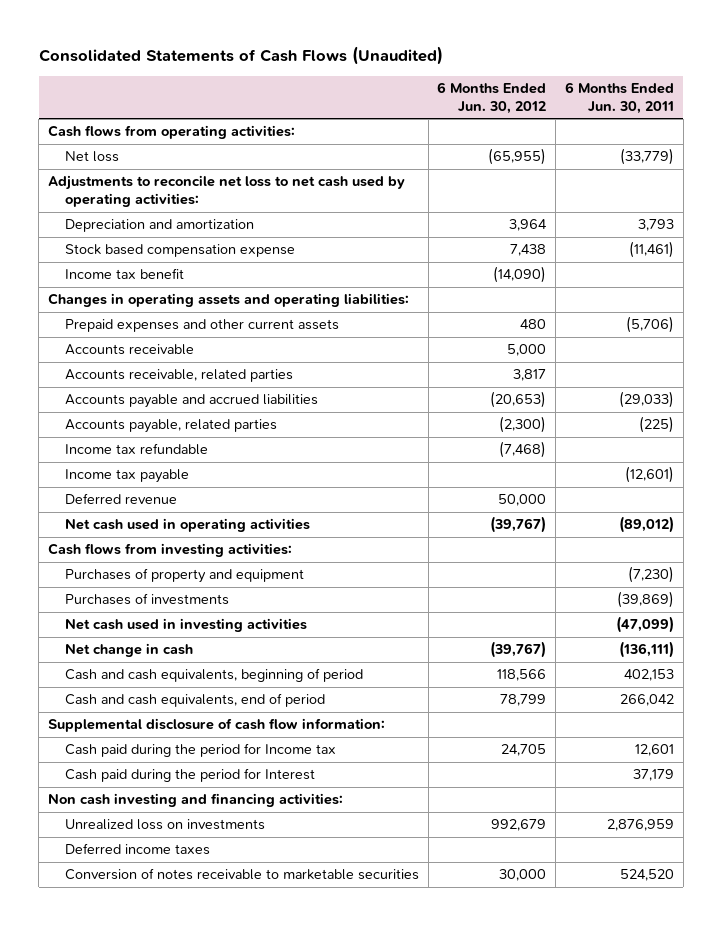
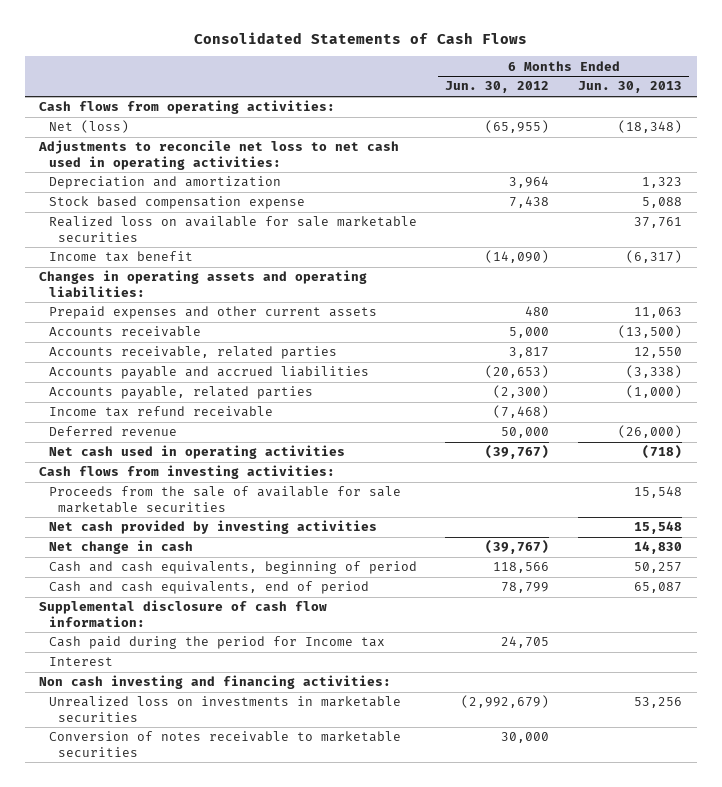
[38,46,443,66] Consolidated Statements of Cash Flows (Unaudited) -> [193,32,527,45] Consolidated Statements of Cash Flows
[564,82,674,114] 6 Months Ended Jun. 30, 2011 -> none
none -> [578,81,683,94] Jun. 30, 2013
[64,151,119,163] Net loss -> [48,120,129,134] Net (loss)
[48,175,406,207] Adjustments to reconcile net loss to net cash used by operating activities: -> [38,140,400,170] Adjustments to reconcile net loss to net cash used in operating activities:
none -> [48,216,417,242] Realized loss on available for sale marketable securities
[64,469,189,484] Income tax payable -> none
[64,443,208,456] Income tax refundable -> [48,406,273,418] Income tax refund receivable
[64,568,304,584] Purchases of property and equipment -> none
[64,593,229,606] Purchases of investments -> none
none -> [48,486,401,513] Proceeds from the sale of available for sale marketable securities
[64,618,307,633] Net cash used in investing activities -> [48,520,377,535] Net cash provided by investing activities
[64,768,315,783] Cash paid during the period for Interest -> [48,657,113,667] Interest
[64,843,210,856] Deferred income taxes -> none
[64,819,265,831] Unrealized loss on investments -> [48,696,401,722] Unrealized loss on investments in marketable securities
[491,819,547,832] 992,679 -> [461,695,550,709] (2,992,679)

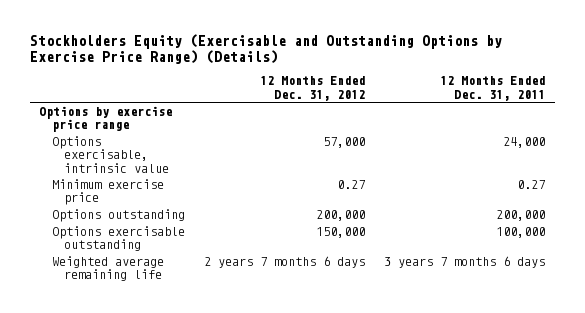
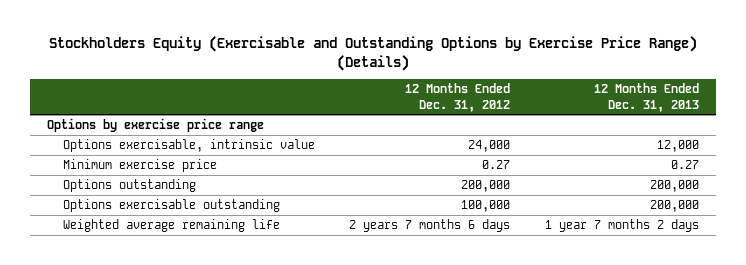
[440,76,546,101] 12 Months Ended Dec. 31, 2011 -> none
none -> [593,83,699,112] 12 Months Ended Dec. 31, 2013
[322,137,365,149] 57,000 -> [468,140,511,153] 24,000
[315,227,365,239] 150,000 -> [461,200,511,213] 100,000

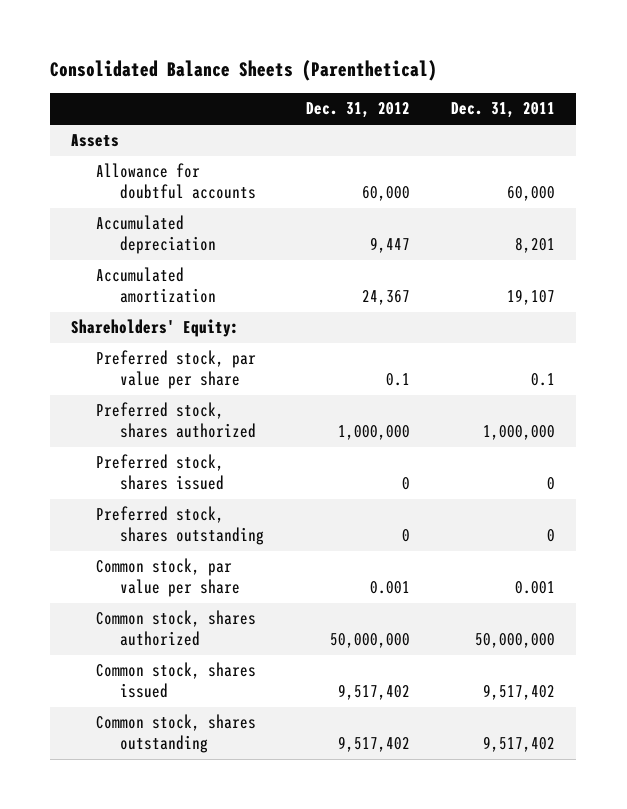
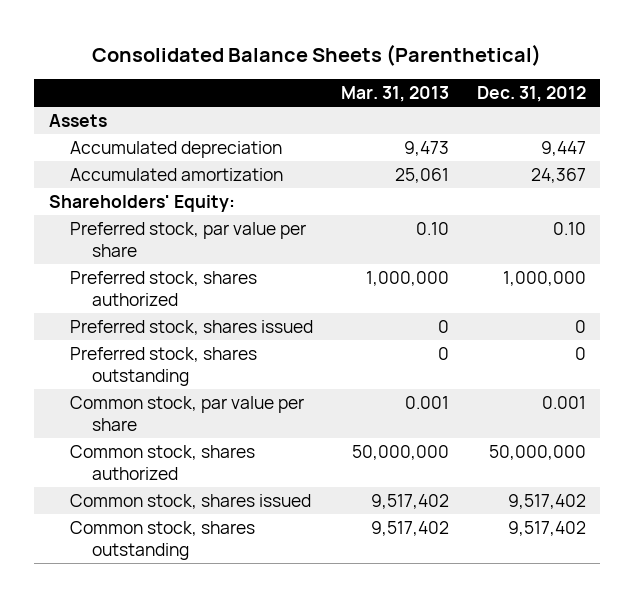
[451,102,556,119] Dec. 31, 2011 -> none
none -> [341,86,450,103] Mar. 31, 2013
[95,163,257,200] Allowance for doubtful accounts -> none
[385,373,410,387] 0.1 -> [553,221,587,235] 0.10

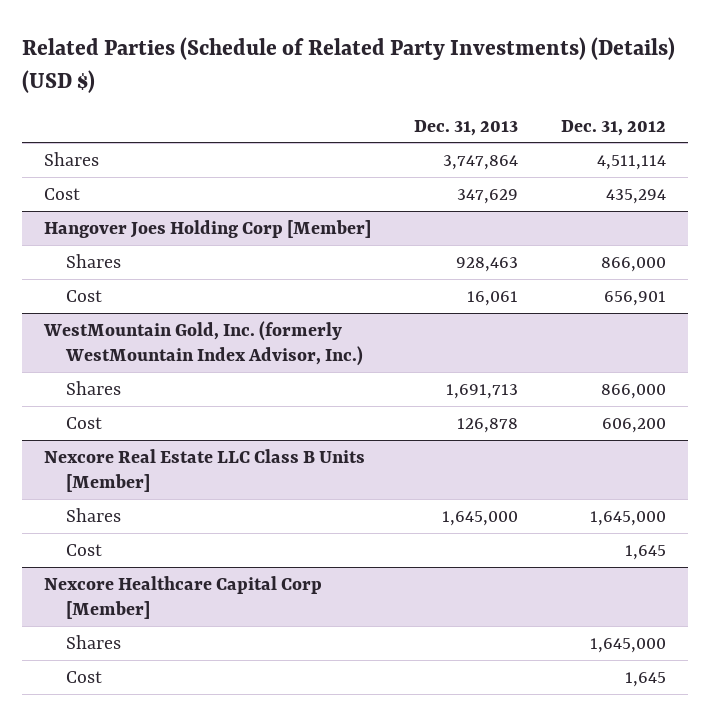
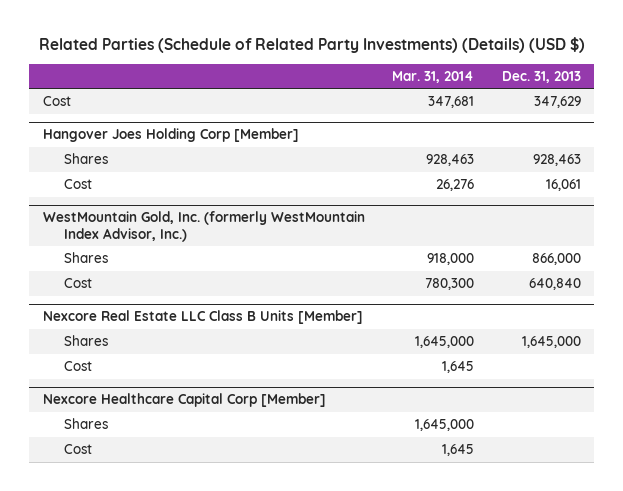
[561,119,667,136] Dec. 31, 2012 -> none
none -> [392,70,475,83] Mar. 31, 2014
[43,151,99,166] Shares -> none
[446,383,519,399] 1,691,713 -> [531,253,581,266] 866,000
[457,417,519,433] 126,878 -> [528,278,581,291] 640,840

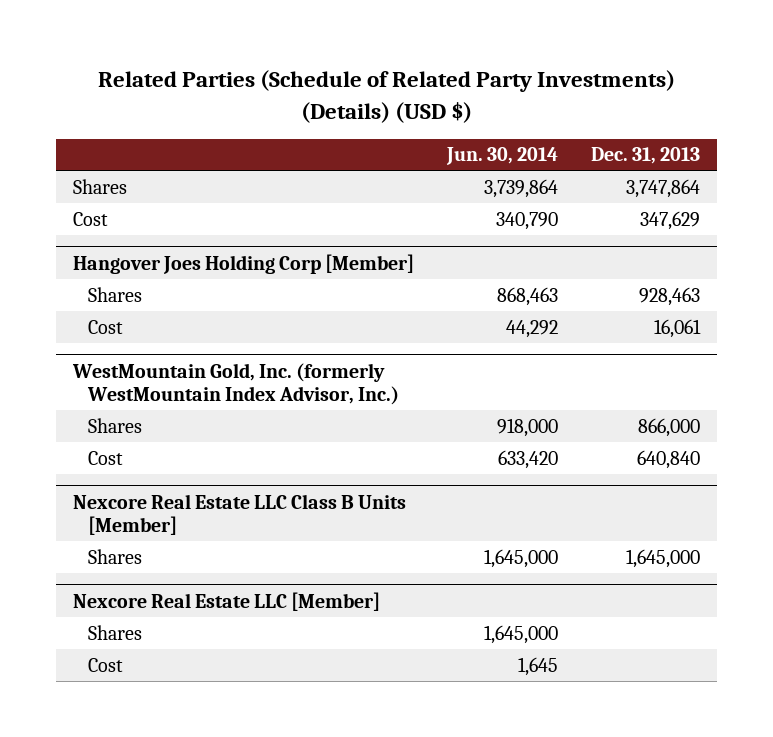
[392,70,475,83] Mar. 31, 2014 -> none
none -> [446,147,559,166] Jun. 30, 2014
none -> [72,178,127,194] Shares
[64,361,93,372] Cost -> none
[42,393,326,408] Nexcore Healthcare Capital Corp [Member] -> none
none -> [72,591,380,611] Nexcore Real Estate LLC [Member]

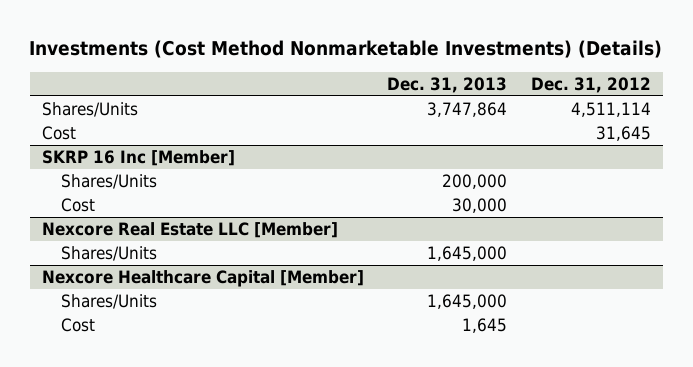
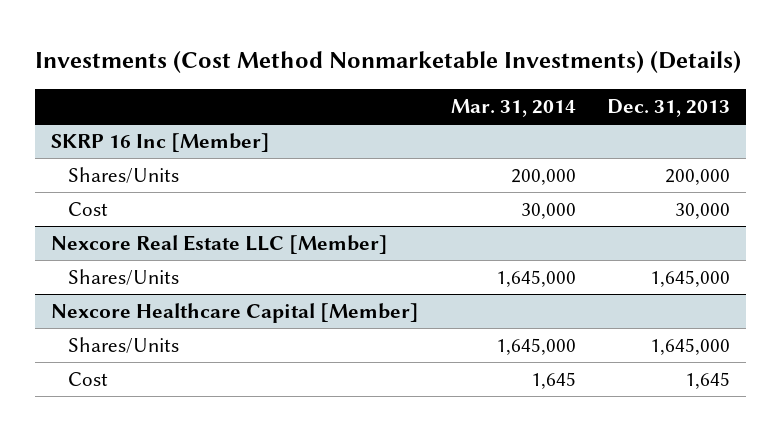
[530,76,651,93] Dec. 31, 2012 -> none
none -> [450,99,576,118] Mar. 31, 2014
[41,102,138,118] Shares/Units -> none
[41,126,76,141] Cost -> none

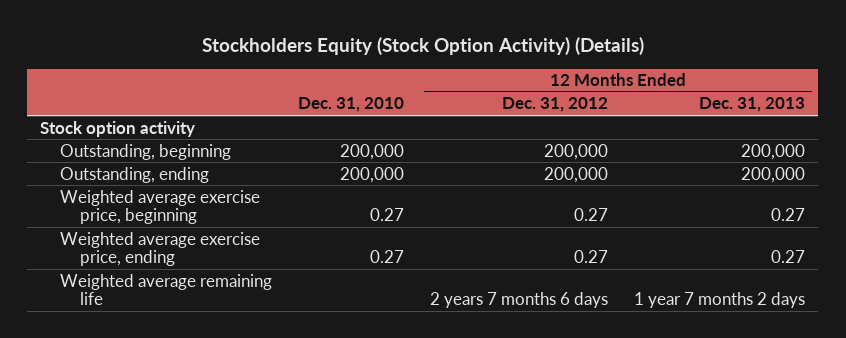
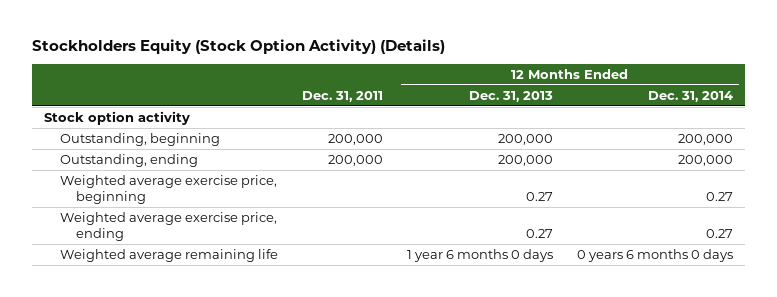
[298,97,405,113] Dec. 31, 2010 -> none
[502,97,609,113] Dec. 31, 2012 -> none
none -> [301,90,383,102] Dec. 31, 2011
none -> [647,90,733,102] Dec. 31, 2014
[634,292,806,309] 1 year 7 months 2 days -> [406,248,553,262] 1 year 6 months 0 days

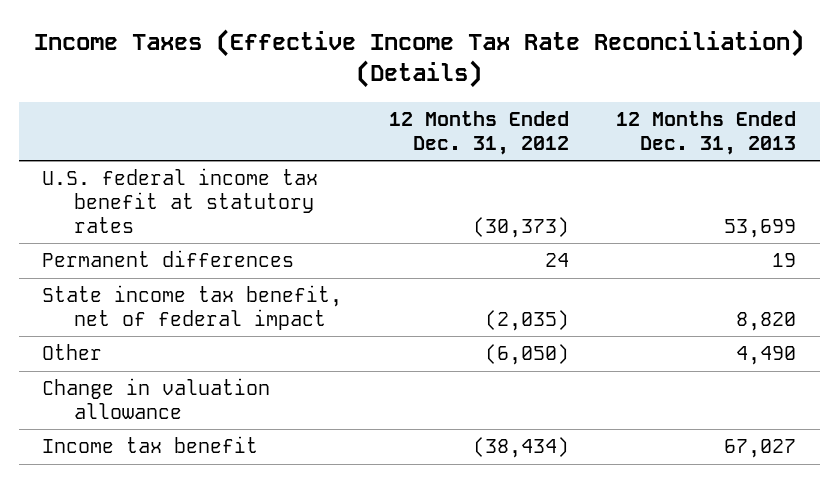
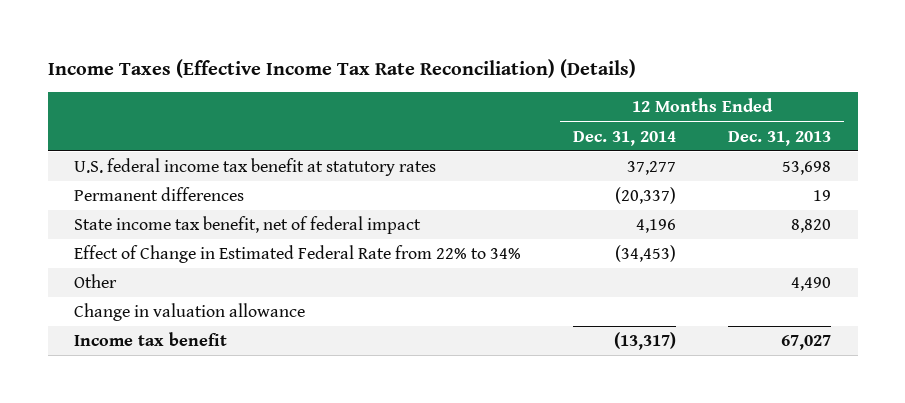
[389,111,570,155] 12 Months Ended Dec. 31, 2012 -> none
none -> [573,130,677,146] Dec. 31, 2014
[724,218,797,238] 53,699 -> [782,160,832,175] 53,698
none -> [73,244,521,263] Effect of Change in Estimated Federal Rate from 22% to 34%

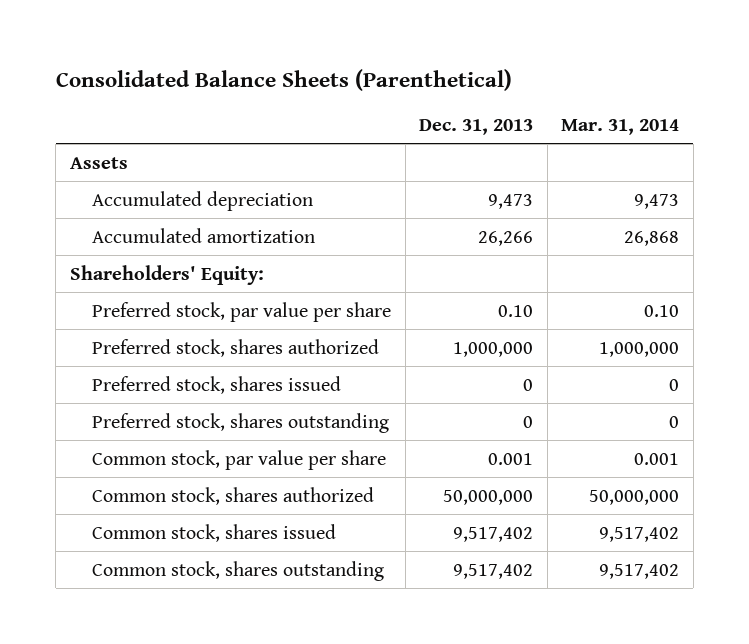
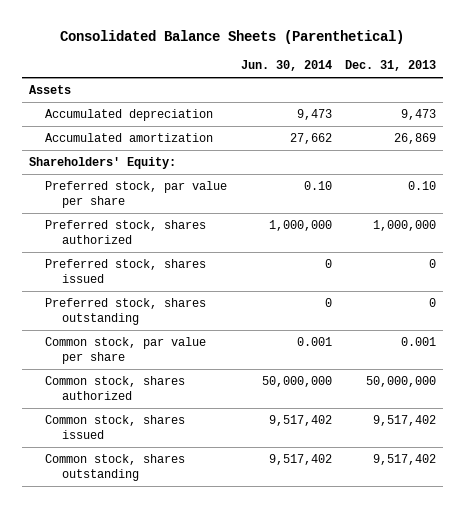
[561,118,680,135] Mar. 31, 2014 -> none
none -> [240,60,332,72] Jun. 30, 2014
[478,230,534,246] 26,266 -> [394,133,437,145] 26,869

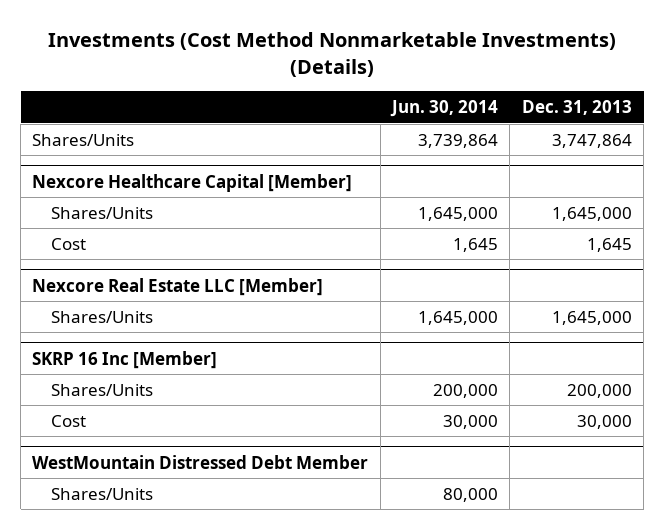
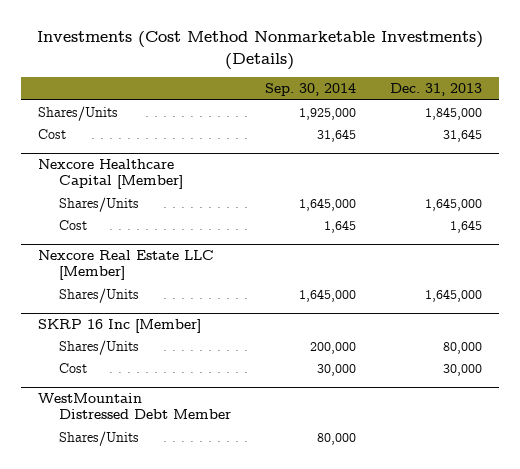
[390,100,499,118] Jun. 30, 2014 -> none
none -> [264,83,356,97] Sep. 30, 2014
[551,133,632,148] 3,747,864 -> [424,106,482,120] 1,845,000
none -> [38,128,67,139] Cost
[566,383,632,398] 200,000 -> [442,341,482,354] 80,000

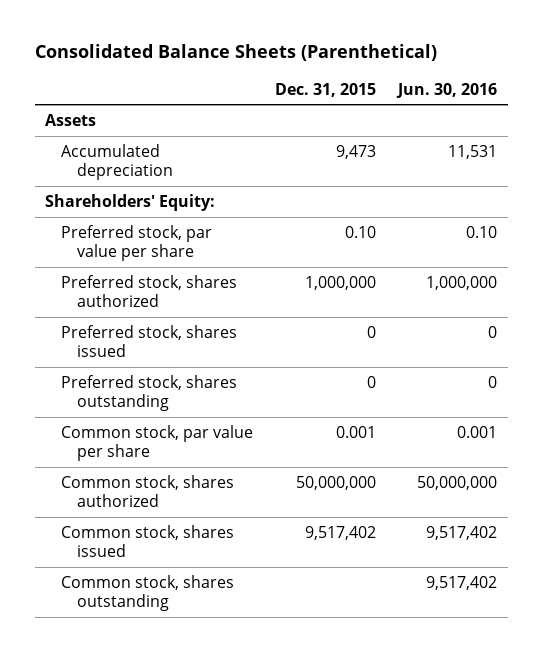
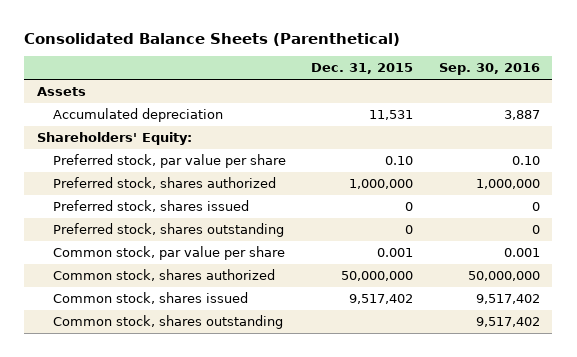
[395,82,497,98] Jun. 30, 2016 -> none
none -> [438,63,540,76] Sep. 30, 2016
[335,144,376,159] 9,473 -> [369,110,414,121] 11,531

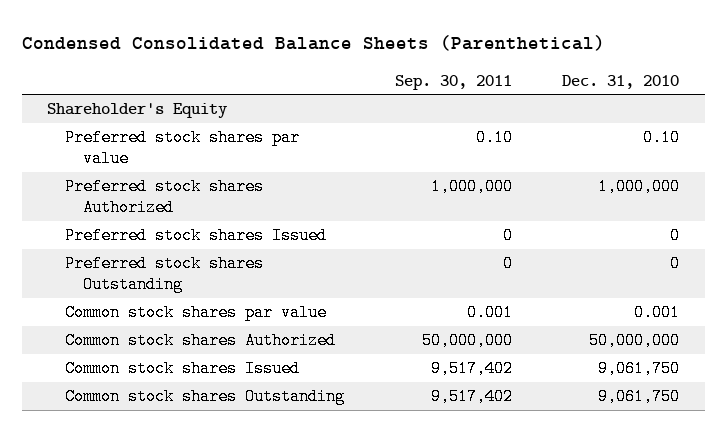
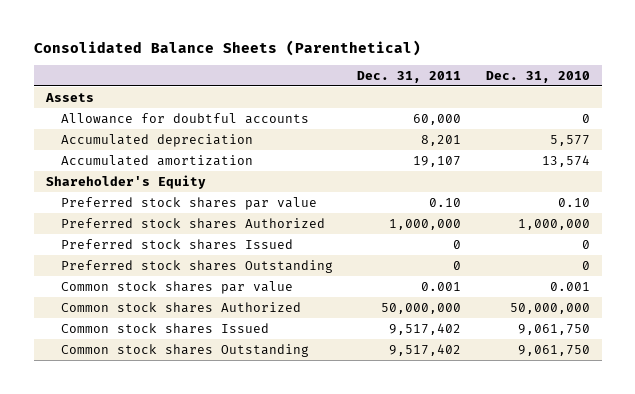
[22,35,606,52] Condensed Consolidated Balance Sheets (Parenthetical) -> [33,39,421,56] Consolidated Balance Sheets (Parenthetical)
[394,74,512,90] Sep. 30, 2011 -> none
none -> [357,70,462,83] Dec. 31, 2011
none -> [44,92,94,102] Assets
none -> [61,112,310,124] Allowance for doubtful accounts
none -> [61,133,254,147] Accumulated depreciation
none -> [61,154,254,166] Accumulated amortization

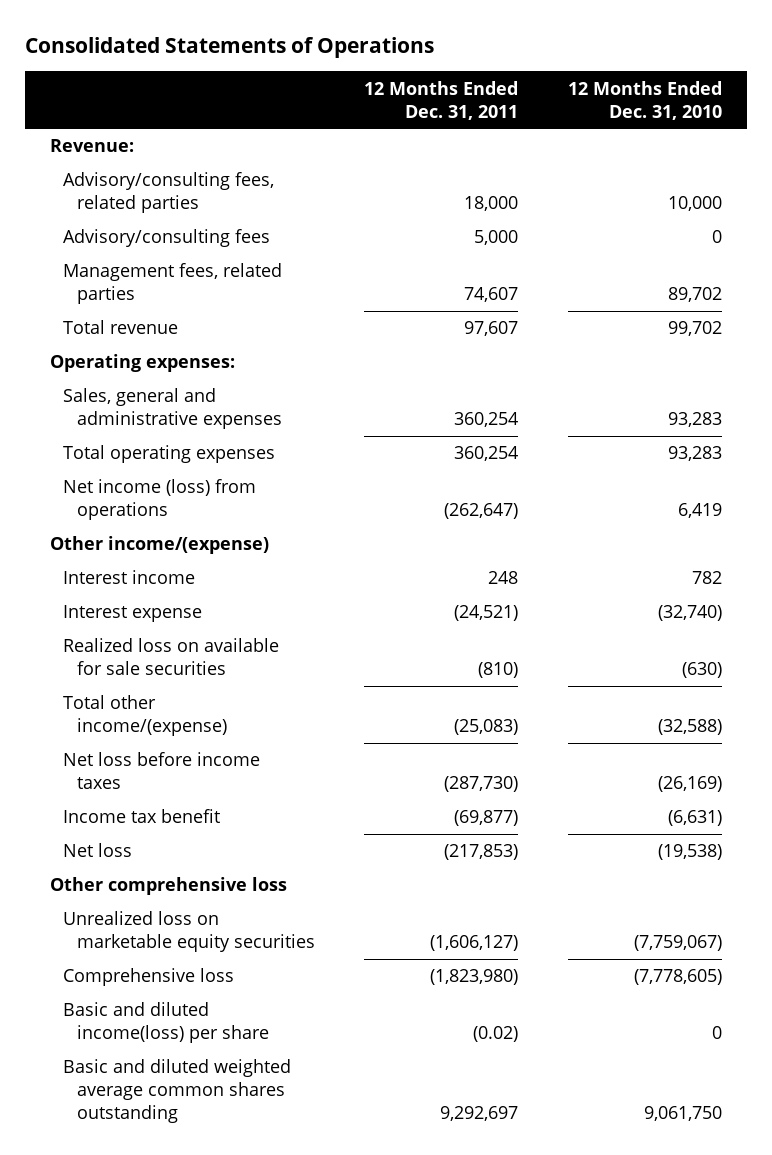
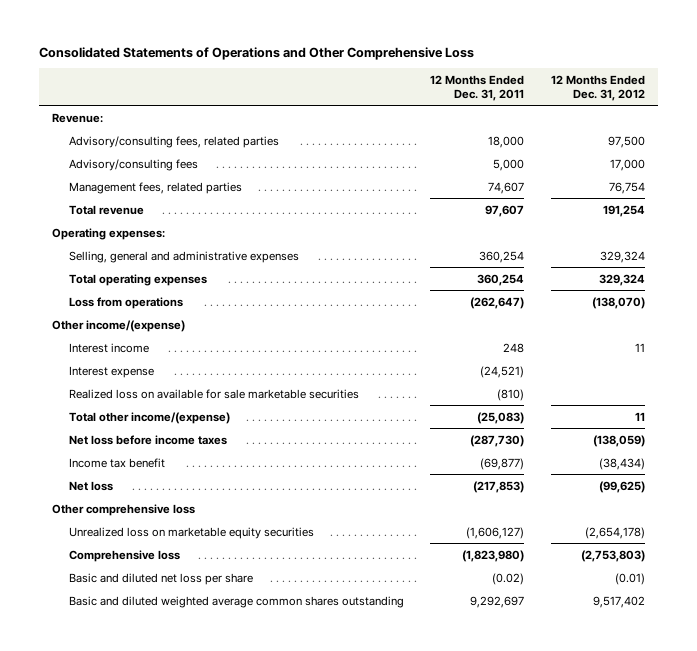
[25,37,435,59] Consolidated Statements of Operations -> [39,46,475,60] Consolidated Statements of Operations and Other Comprehensive Loss
[567,80,722,120] 12 Months Ended Dec. 31, 2010 -> none
none -> [550,74,645,101] 12 Months Ended Dec. 31, 2012
[63,388,282,430] Sales, general and administrative expenses -> [68,250,299,263] Selling, general and administrative expenses
[63,479,257,521] Net income (loss) from operations -> [68,296,183,309] Loss from operations
[63,638,280,676] Realized loss on available for sale securities -> [68,388,359,399] Realized loss on available for sale marketable securities
[63,1002,269,1044] Basic and diluted income(loss) per share -> [68,572,253,585] Basic and diluted net loss per share

